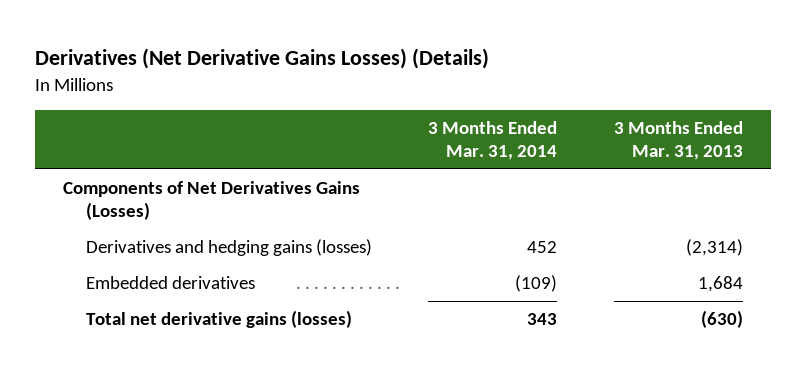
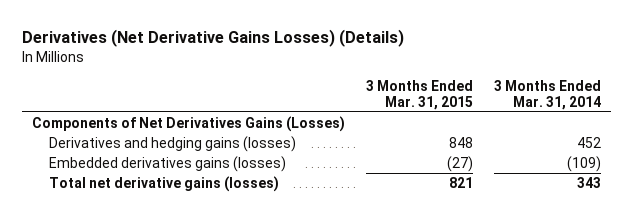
[613,121,743,160] 3 Months Ended Mar. 31, 2013 -> none
none -> [366,79,474,110] 3 Months Ended Mar. 31, 2015
[85,276,255,290] Embedded derivatives -> [48,155,286,172] Embedded derivatives gains (losses)

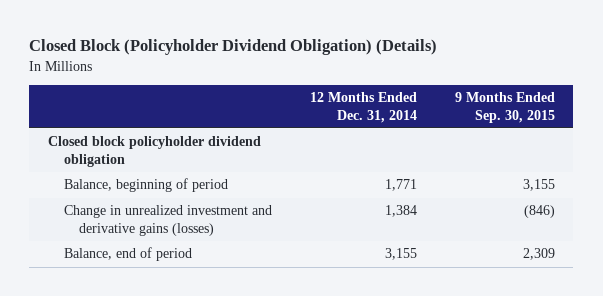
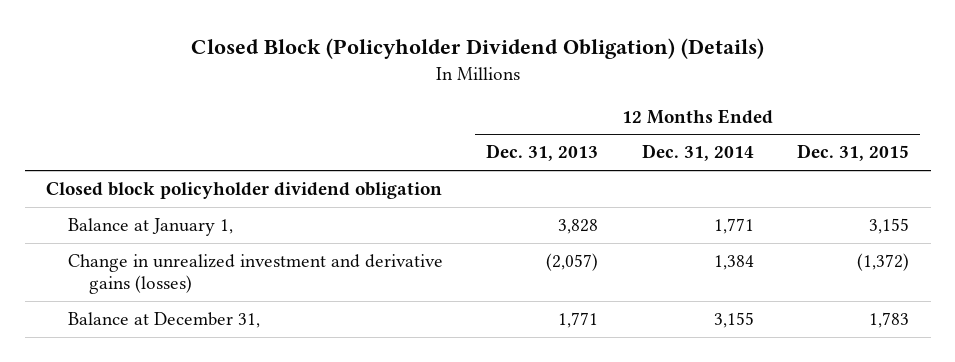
[454,92,555,123] 9 Months Ended Sep. 30, 2015 -> none
none -> [486,144,599,162] Dec. 31, 2013
none -> [797,144,910,162] Dec. 31, 2015
[63,178,228,193] Balance, beginning of period -> [67,218,233,237] Balance at January 1,
[63,247,192,262] Balance, end of period -> [67,312,260,329] Balance at December 31,

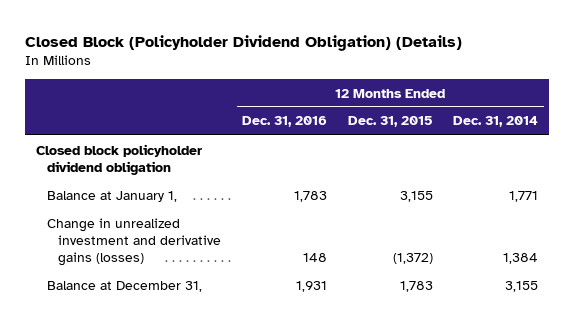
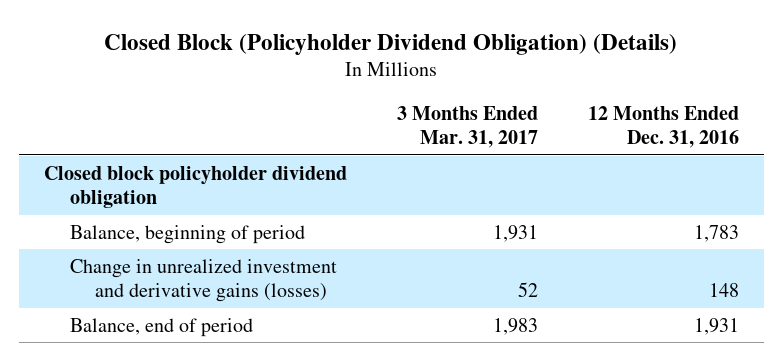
[347,116,433,128] Dec. 31, 2015 -> none
[453,116,539,128] Dec. 31, 2014 -> none
none -> [396,105,538,149] 3 Months Ended Mar. 31, 2017
[46,190,177,202] Balance at January 1, -> [69,224,305,244] Balance, beginning of period
[46,280,202,292] Balance at December 31, -> [69,317,253,337] Balance, end of period

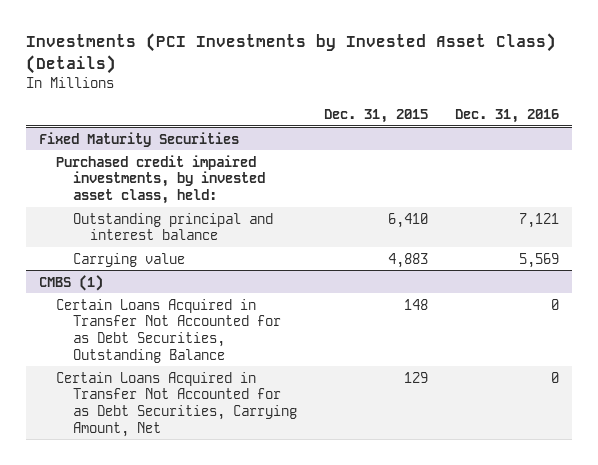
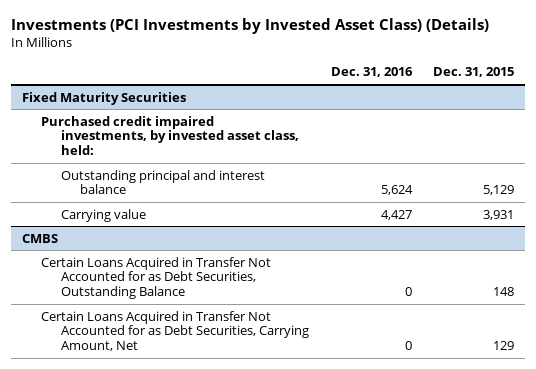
[387,212,428,228] 6,410 -> [483,185,515,196] 5,129
[518,212,559,228] 7,121 -> [380,185,413,196] 5,624
[387,252,428,268] 4,883 -> [483,209,515,220] 3,931
[518,252,559,268] 5,569 -> [380,209,412,220] 4,427
[39,274,104,291] CMBS (1) -> [21,233,58,243] CMBS

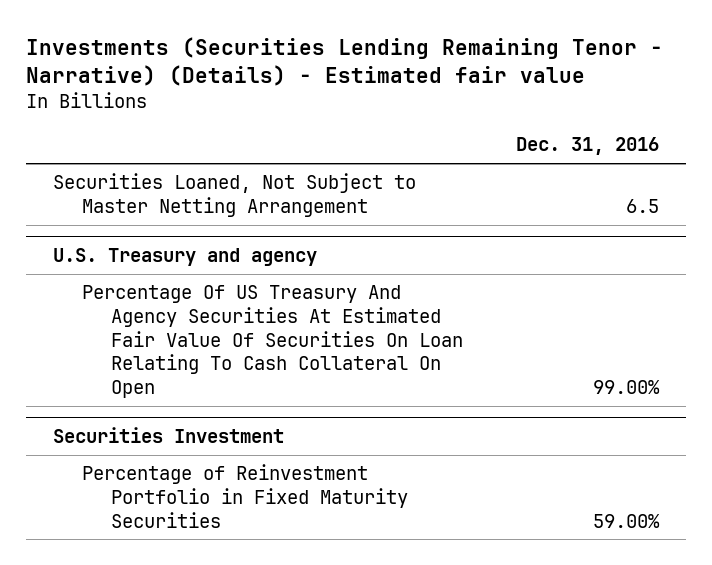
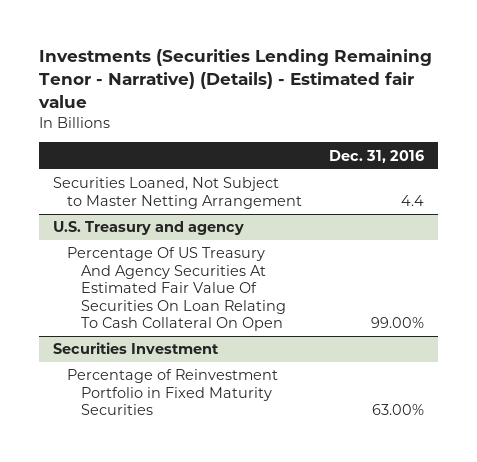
[626,198,660,213] 6.5 -> [401,194,425,206] 4.4
[593,513,661,528] 59.00% -> [372,404,425,416] 63.00%

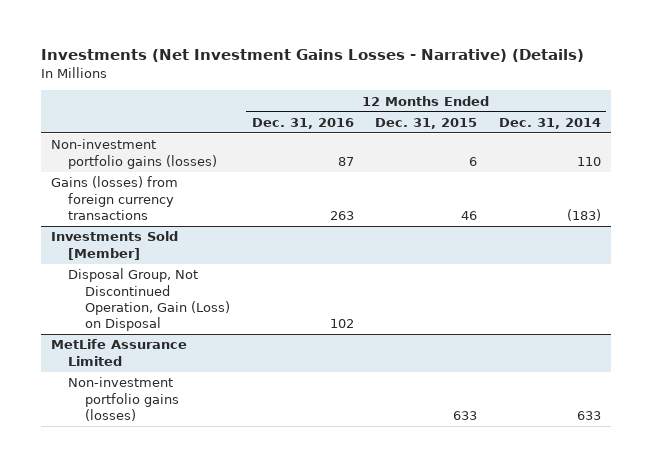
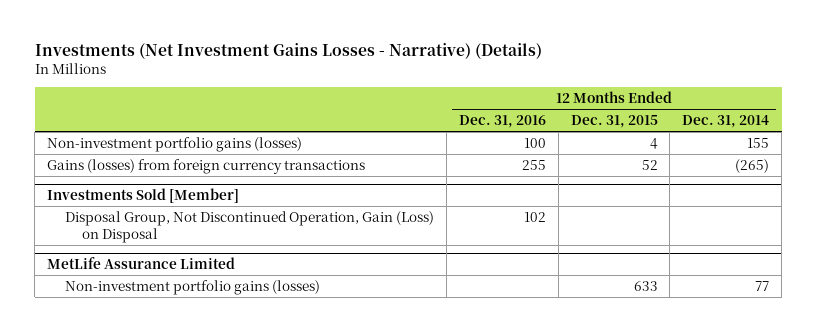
[337,156,354,166] 87 -> [523,137,546,148] 100
[469,156,478,166] 6 -> [649,137,658,149] 4
[576,156,601,166] 110 -> [747,137,770,148] 155
[329,210,354,220] 263 -> [521,159,546,170] 255
[461,210,478,220] 46 -> [641,159,658,170] 52
[566,208,601,221] (183) -> [735,158,770,173] (265)
[576,410,601,420] 633 -> [755,280,770,291] 77

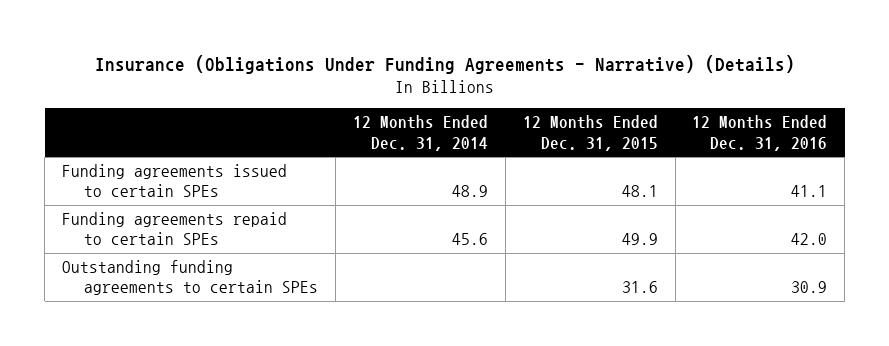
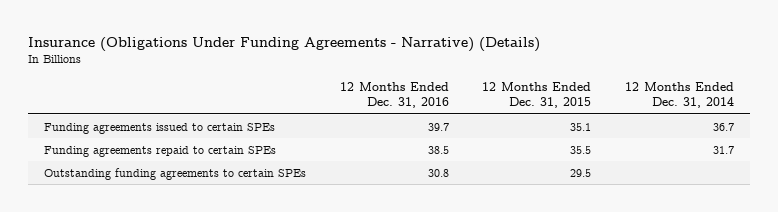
[452,185,489,198] 48.9 -> [712,122,734,131] 36.7
[621,185,658,198] 48.1 -> [570,122,592,131] 35.1
[791,185,828,198] 41.1 -> [427,122,449,131] 39.7
[452,233,489,246] 45.6 -> [712,145,734,154] 31.7
[621,233,658,246] 49.9 -> [570,145,592,154] 35.5
[791,233,828,246] 42.0 -> [427,145,449,154] 38.5
[621,281,658,294] 31.6 -> [570,168,592,177] 29.5
[791,281,828,294] 30.9 -> [427,168,449,177] 30.8

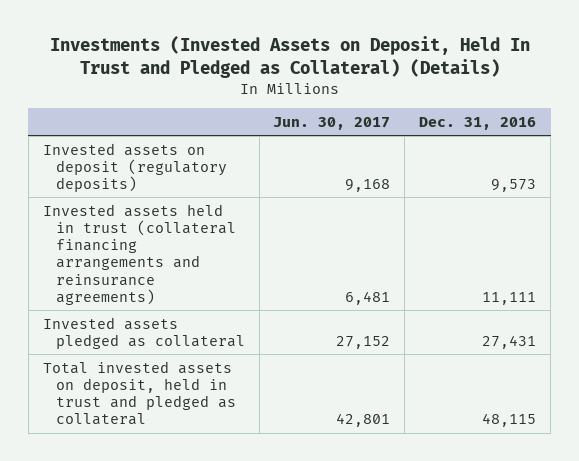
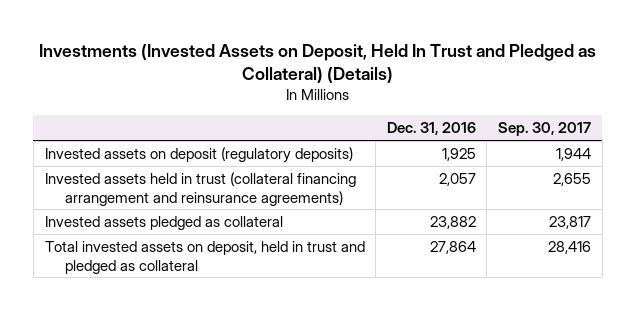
[273,116,391,130] Jun. 30, 2017 -> none
none -> [498,122,592,137] Sep. 30, 2017
[491,179,537,193] 9,573 -> [441,147,476,161] 1,925
[42,203,236,306] Invested assets held in trust (collateral financing arrangements and reinsurance agreements) -> [44,171,356,206] Invested assets held in trust (collateral financing arrangement and reinsurance agreements)
[482,292,537,306] 11,111 -> [438,172,476,186] 2,057
[482,334,537,349] 27,431 -> [429,215,476,229] 23,882
[482,413,537,428] 48,115 -> [429,240,476,254] 27,864

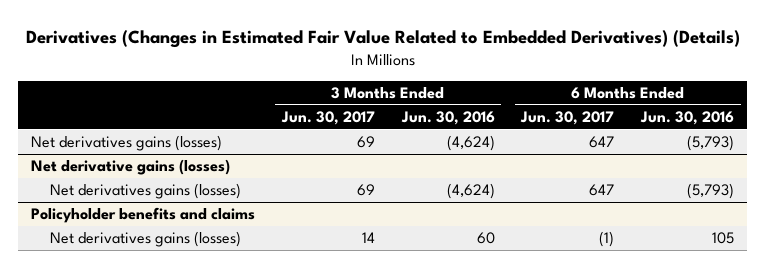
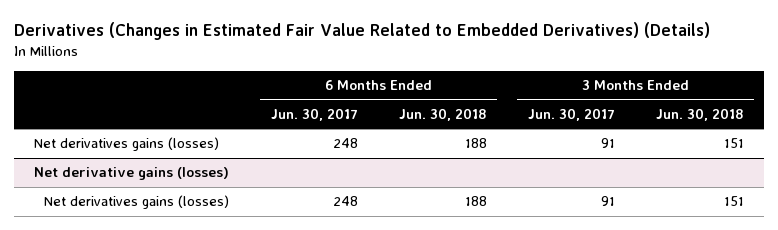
[400,111,495,126] Jun. 30, 2016 -> none
[639,111,734,126] Jun. 30, 2016 -> none
none -> [398,107,487,121] Jun. 30, 2018
none -> [655,107,744,121] Jun. 30, 2018
[356,136,375,149] 69 -> [600,138,615,149] 91
[589,136,615,149] 647 -> [332,138,358,149] 248
[31,207,256,224] Policyholder benefits and claims -> none
[49,231,241,248] Net derivatives gains (losses) -> none
[356,184,375,197] 69 -> [600,196,615,207] 91
[589,184,615,197] 647 -> [332,196,358,207] 248

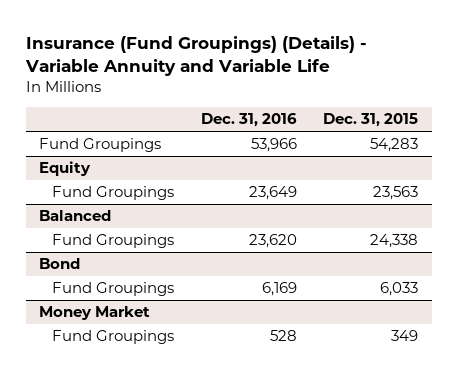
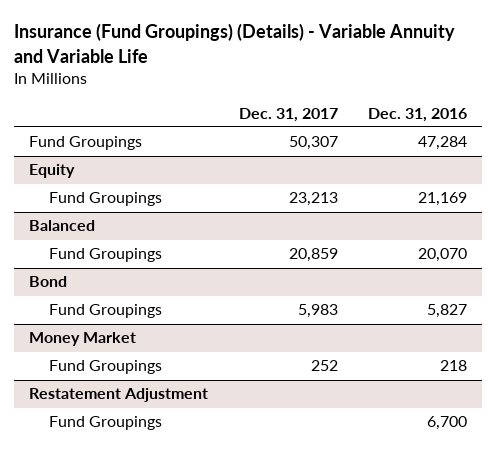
[323,113,419,128] Dec. 31, 2015 -> none
none -> [238,107,338,122] Dec. 31, 2017
[250,138,297,153] 53,966 -> [417,136,467,151] 47,284
[248,186,297,201] 23,649 -> [417,192,467,207] 21,169
[248,234,297,249] 23,620 -> [417,248,467,263] 20,070
[261,282,297,297] 6,169 -> [426,304,467,319] 5,827
[269,330,297,342] 528 -> [439,360,467,372] 218
none -> [29,388,209,403] Restatement Adjustment
none -> [48,416,162,431] Fund Groupings

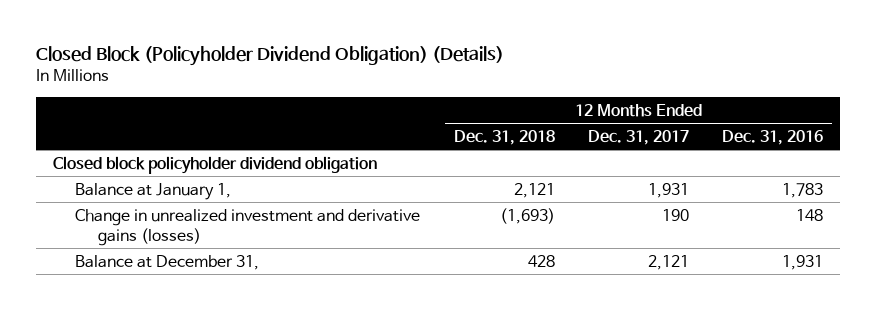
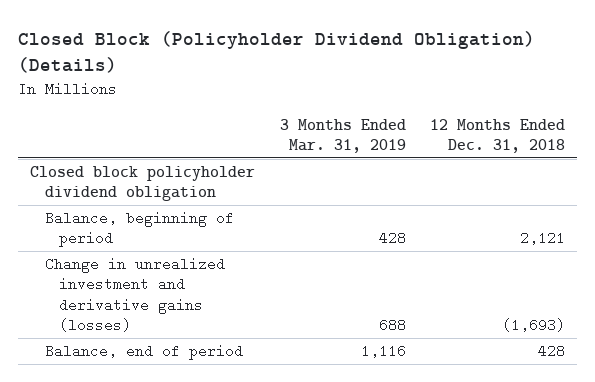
[588,129,690,145] Dec. 31, 2017 -> none
[722,129,824,145] Dec. 31, 2016 -> none
none -> [279,118,406,153] 3 Months Ended Mar. 31, 2019
[75,182,232,200] Balance at January 1, -> [44,211,234,248] Balance, beginning of period
[75,254,260,270] Balance at December 31, -> [44,344,243,361] Balance, end of period

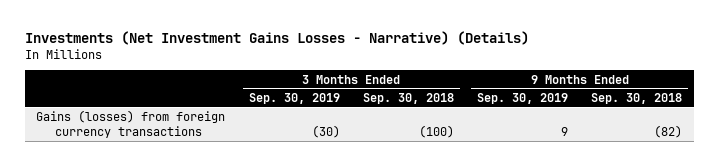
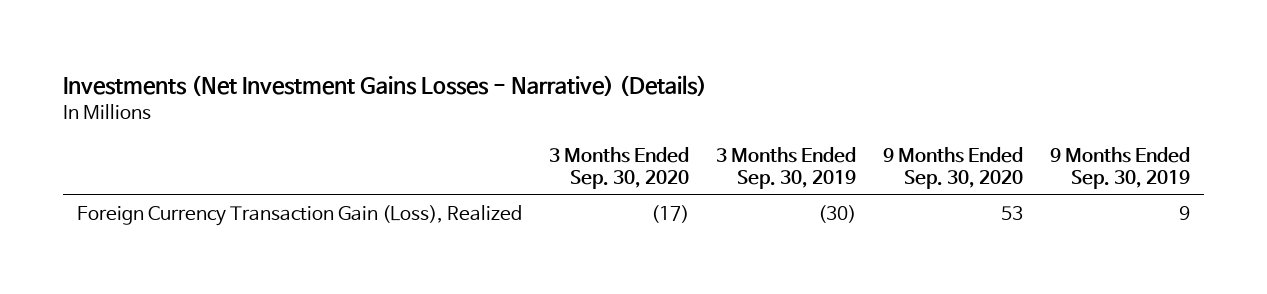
[362,92,454,104] Sep. 30, 2018 -> none
[591,92,683,104] Sep. 30, 2018 -> none
none -> [549,146,690,190] 3 Months Ended Sep. 30, 2020
none -> [883,146,1024,190] 9 Months Ended Sep. 30, 2020
[36,110,226,138] Gains (losses) from foreign currency transactions -> [76,205,522,227] Foreign Currency Transaction Gain (Loss), Realized

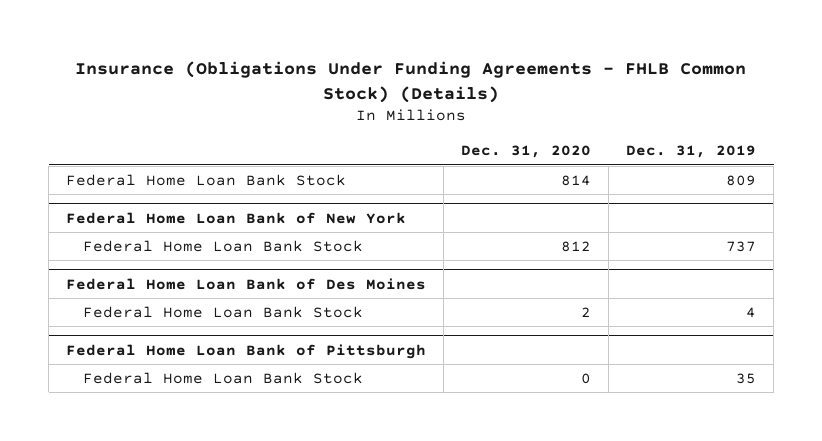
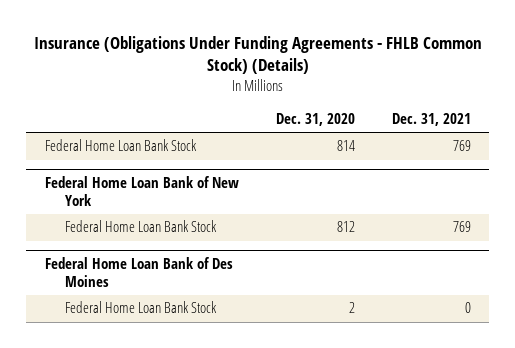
[626,145,757,159] Dec. 31, 2019 -> none
none -> [391,112,471,126] Dec. 31, 2021
[66,343,427,359] Federal Home Loan Bank of Pittsburgh -> none
[82,371,363,384] Federal Home Loan Bank Stock -> none

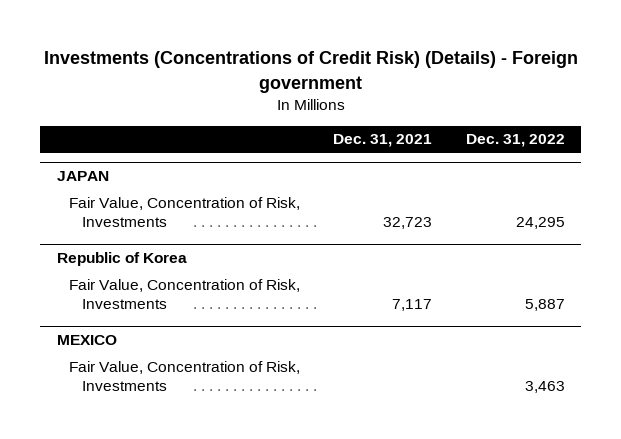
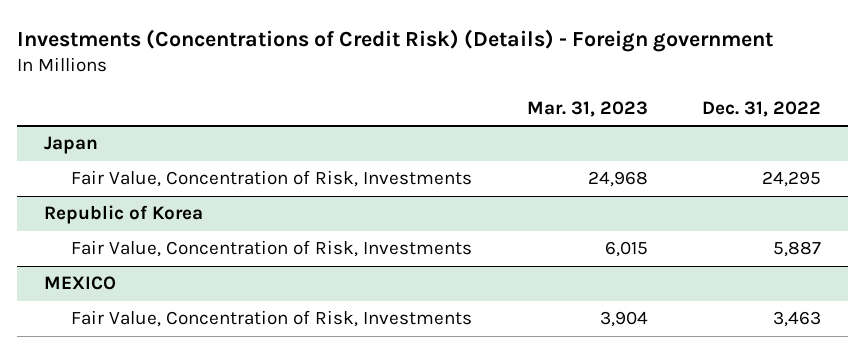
[333,134,433,148] Dec. 31, 2021 -> none
none -> [526,100,648,117] Mar. 31, 2023
[56,171,109,182] JAPAN -> [44,136,99,155] Japan

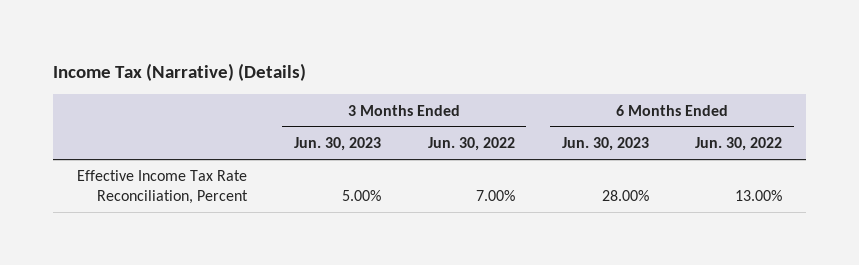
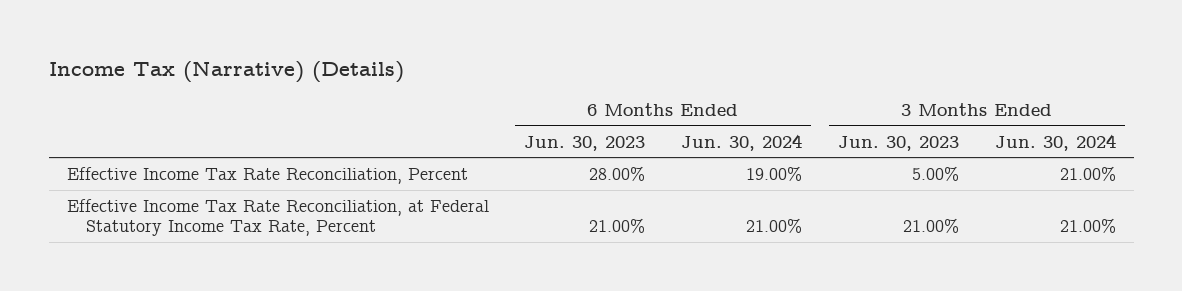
[427,137,515,152] Jun. 30, 2022 -> none
[695,137,783,152] Jun. 30, 2022 -> none
none -> [681,133,803,151] Jun. 30, 2024
none -> [994,133,1116,151] Jun. 30, 2024
none -> [66,198,489,237] Effective Income Tax Rate Reconciliation, at Federal Statutory Income Tax Rate, Percent

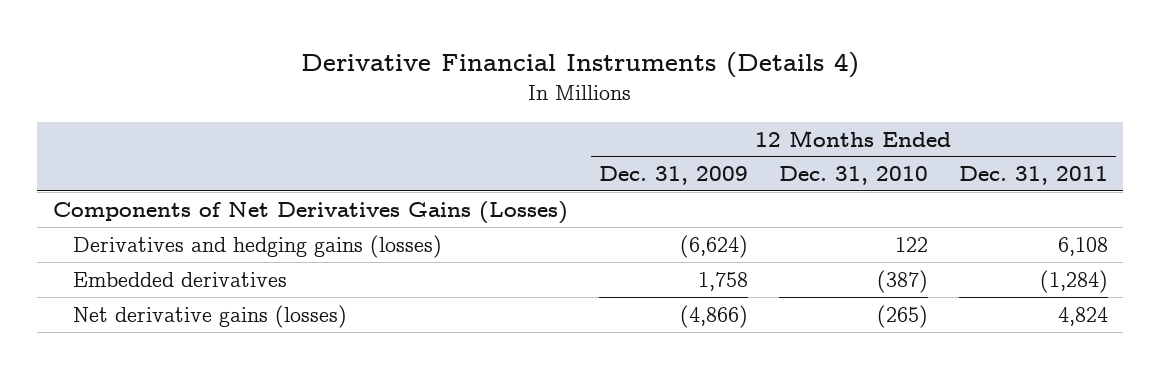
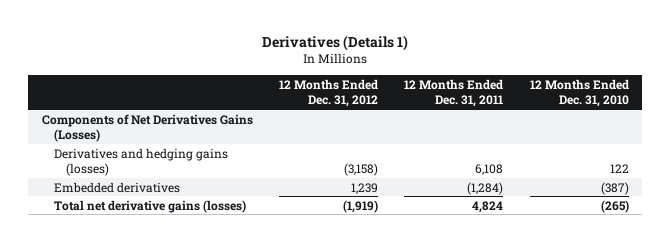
[301,51,860,78] Derivative Financial Instruments (Details 4) -> [262,35,409,52] Derivatives (Details 1)
[598,166,748,186] Dec. 31, 2009 -> none
none -> [278,78,378,108] 12 Months Ended Dec. 31, 2012
[72,304,347,328] Net derivative gains (losses) -> [53,199,246,213] Total net derivative gains (losses)

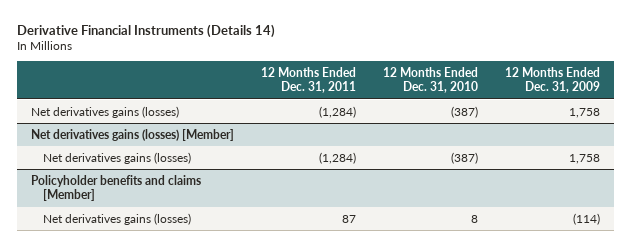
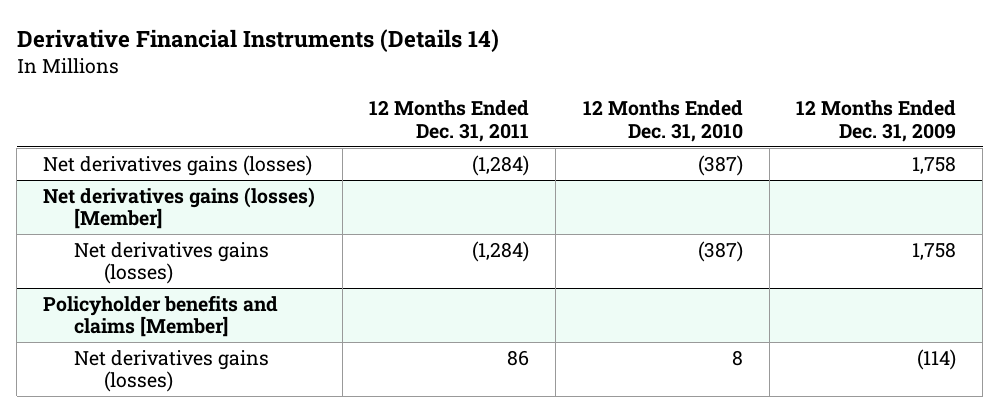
[341,214,356,223] 87 -> [507,349,530,366] 86

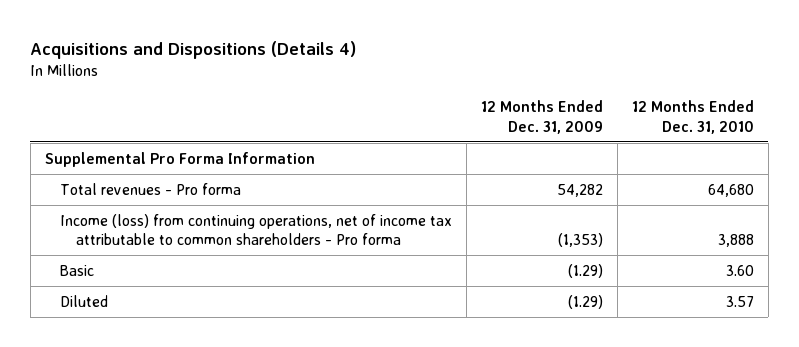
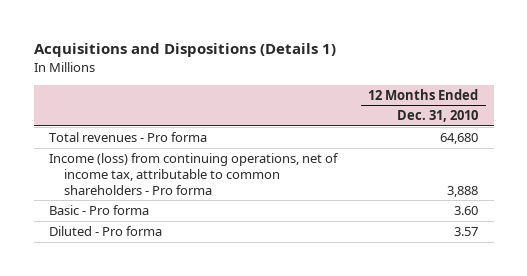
[30,40,357,59] Acquisitions and Dispositions (Details 4) -> [33,42,336,57] Acquisitions and Dispositions (Details 1)
[481,100,604,134] 12 Months Ended Dec. 31, 2009 -> none
[44,151,315,167] Supplemental Pro Forma Information -> none
[60,213,453,246] Income (loss) from continuing operations, net of income tax attributable to common shareholders - Pro forma -> [49,152,340,195] Income (loss) from continuing operations, net of income tax, attributable to common shareholders - Pro forma
[60,264,95,276] Basic -> [49,204,150,215] Basic - Pro forma
[60,294,109,307] Diluted -> [49,225,163,236] Diluted - Pro forma

